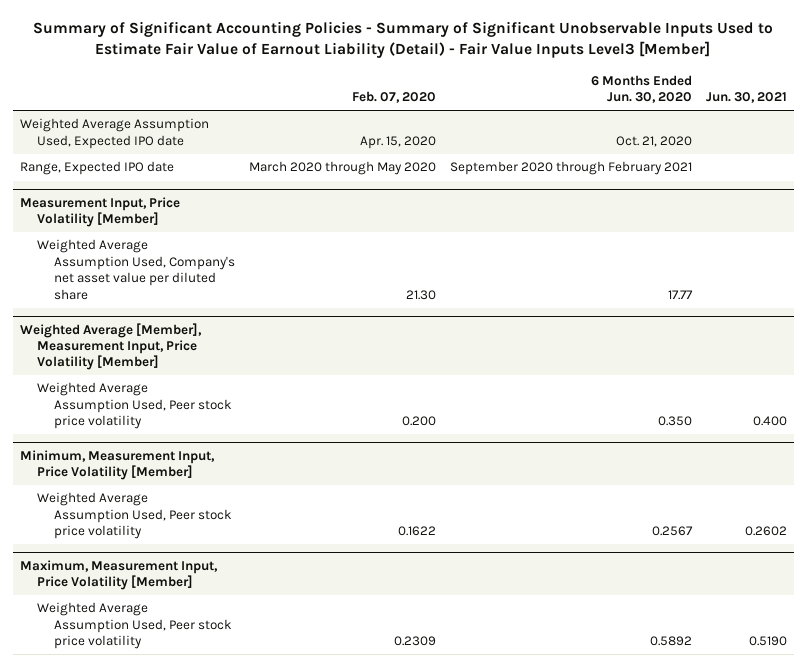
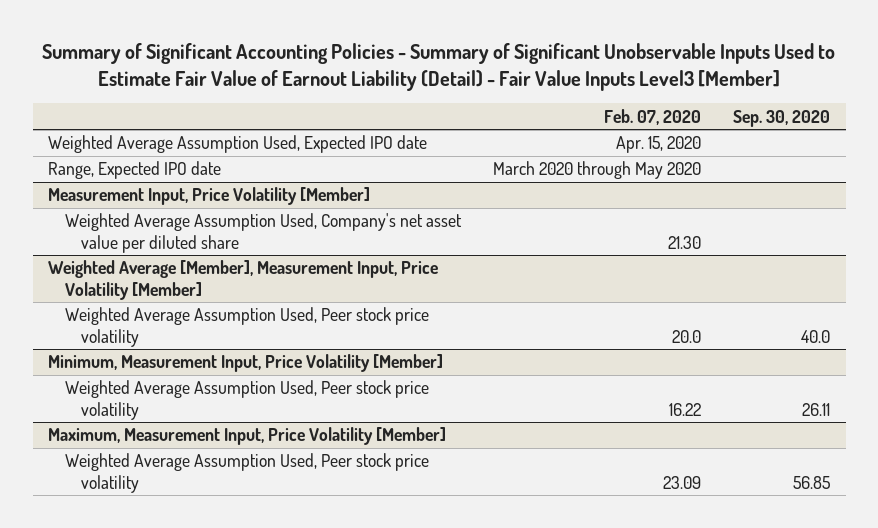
[590,74,692,104] 6 Months Ended Jun. 30, 2020 -> none
[705,92,787,104] Jun. 30, 2021 -> none
none -> [732,109,830,127] Sep. 30, 2020
[402,416,437,427] 0.200 -> [671,329,701,343] 20.0
[398,526,437,537] 0.1622 -> [668,402,701,416] 16.22
[394,636,437,647] 0.2309 -> [662,475,701,489] 23.09

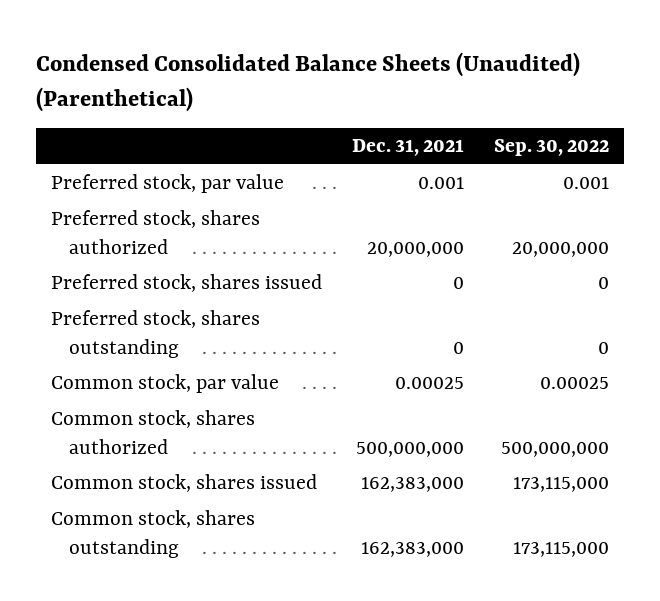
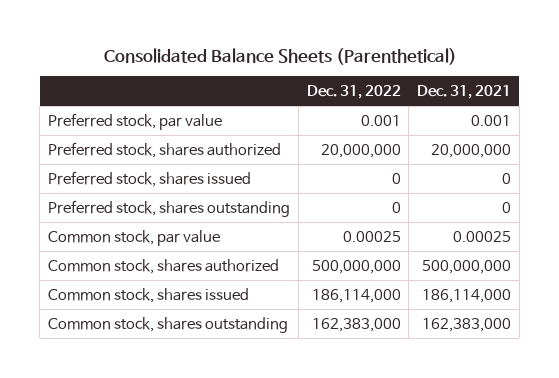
[35,51,580,112] Condensed Consolidated Balance Sheets (Unaudited) (Parenthetical) -> [103,48,457,66] Consolidated Balance Sheets (Parenthetical)
[494,139,610,157] Sep. 30, 2022 -> none
none -> [306,84,401,99] Dec. 31, 2022
[361,477,465,493] 162,383,000 -> [422,288,512,303] 186,114,000

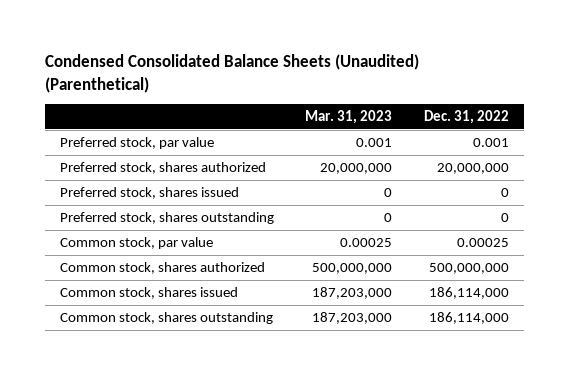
[103,48,457,66] Consolidated Balance Sheets (Parenthetical) -> [44,54,419,93] Condensed Consolidated Balance Sheets (Unaudited) (Parenthetical)
[417,84,512,99] Dec. 31, 2021 -> none
none -> [305,110,393,125] Mar. 31, 2023
[311,317,401,332] 162,383,000 -> [428,311,509,324] 186,114,000

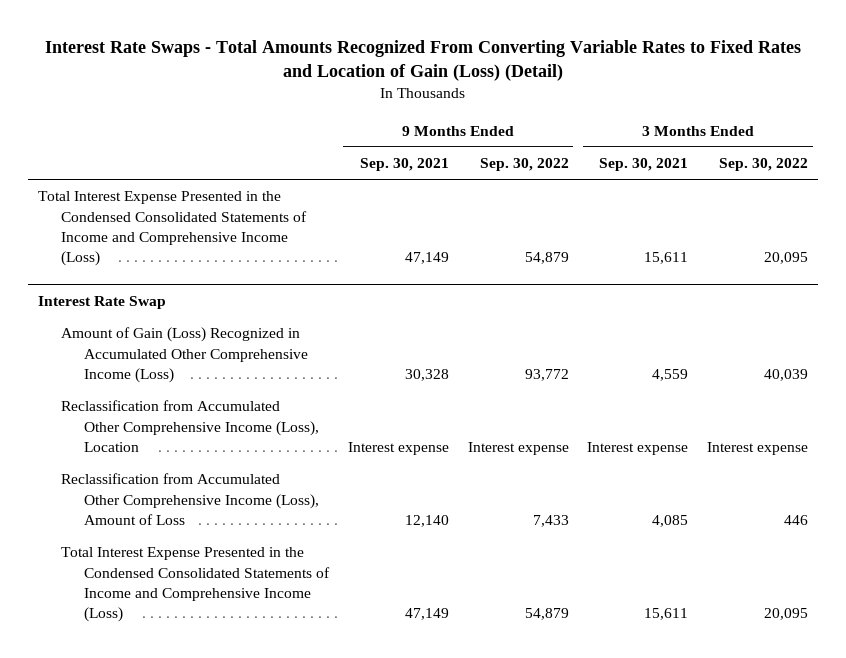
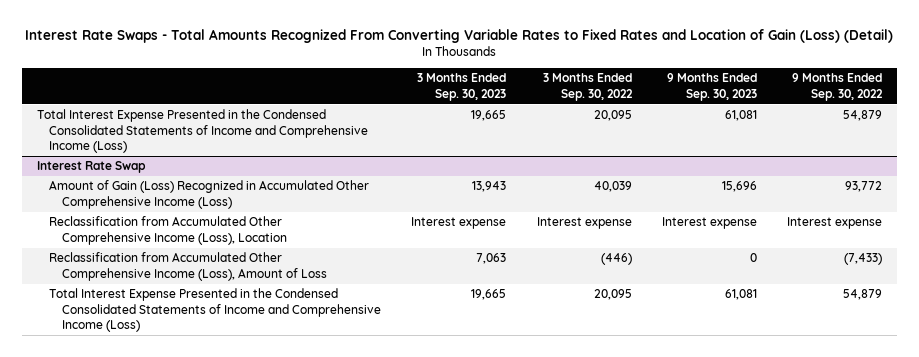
[359,158,449,172] Sep. 30, 2021 -> none
[599,158,689,172] Sep. 30, 2021 -> none
none -> [417,73,507,101] 3 Months Ended Sep. 30, 2023
none -> [666,73,757,101] 9 Months Ended Sep. 30, 2023
[532,515,569,528] 7,433 -> [844,253,883,266] (7,433)
[784,515,809,526] 446 -> [600,253,632,266] (446)

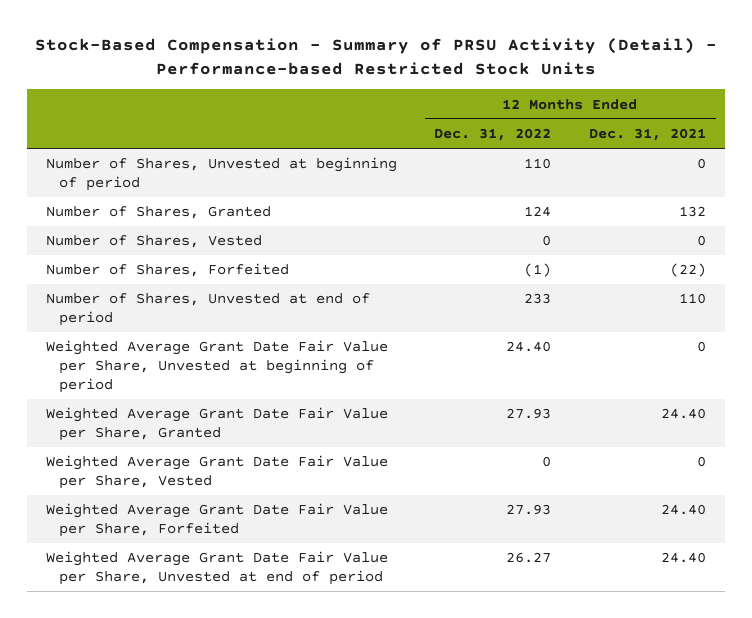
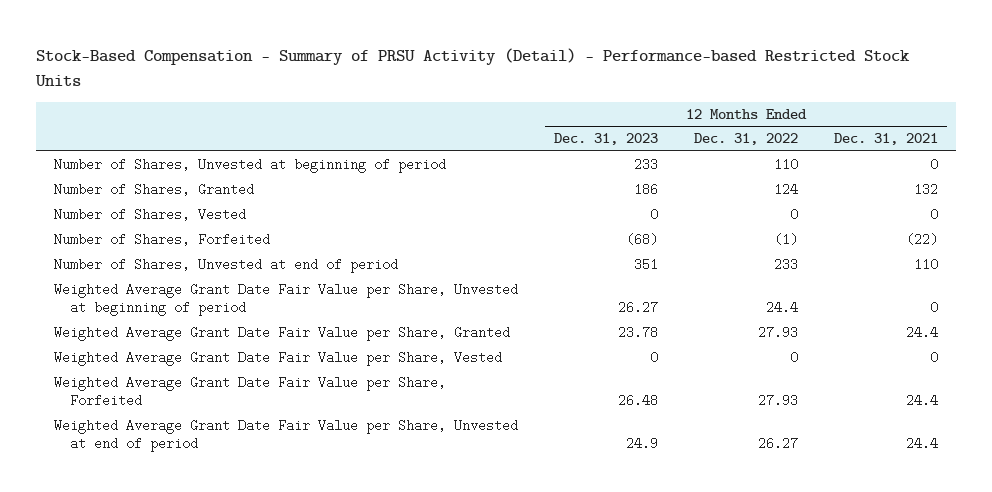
none -> [554,133,659,146] Dec. 31, 2023
[506,341,552,353] 24.40 -> [765,301,798,315] 24.4
[661,408,707,420] 24.40 -> [905,326,938,340] 24.4
[661,504,707,516] 24.40 -> [905,394,938,408] 24.4
[661,552,707,564] 24.40 -> [905,437,938,451] 24.4

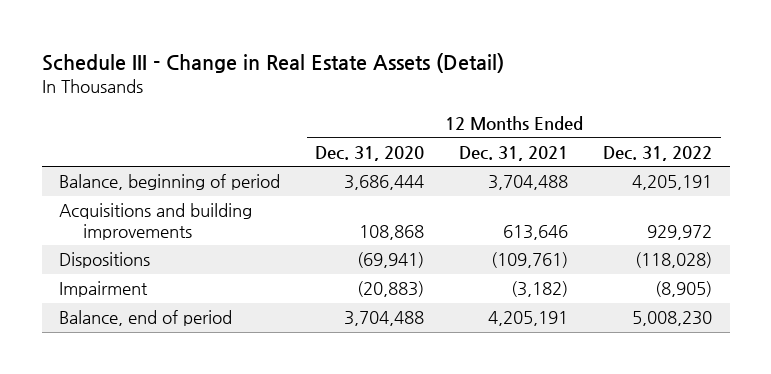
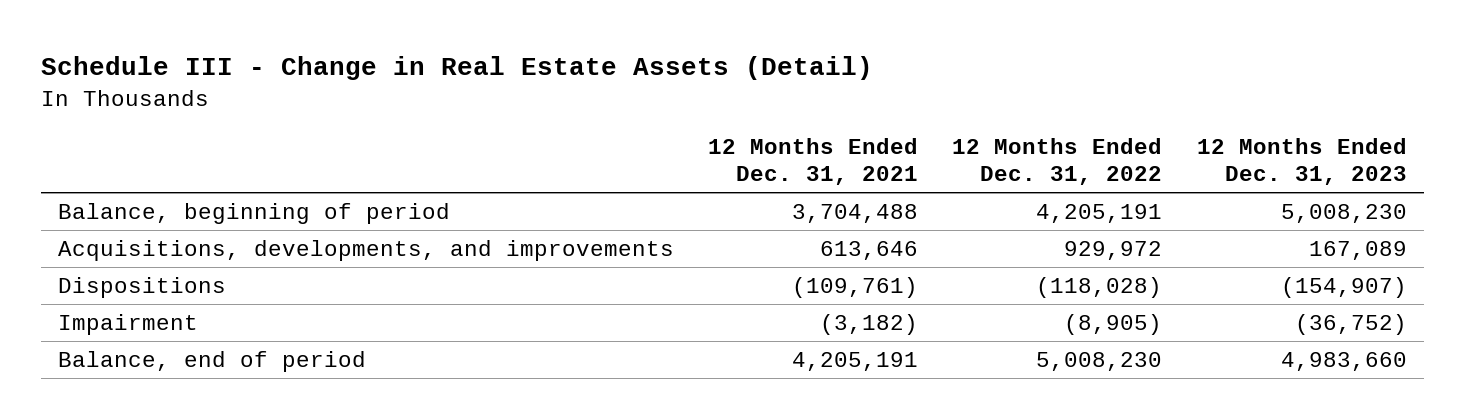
[315,145,425,161] Dec. 31, 2020 -> none
none -> [1196,138,1407,186] 12 Months Ended Dec. 31, 2023
[59,203,253,241] Acquisitions and building improvements -> [57,239,674,261] Acquisitions, developments, and improvements

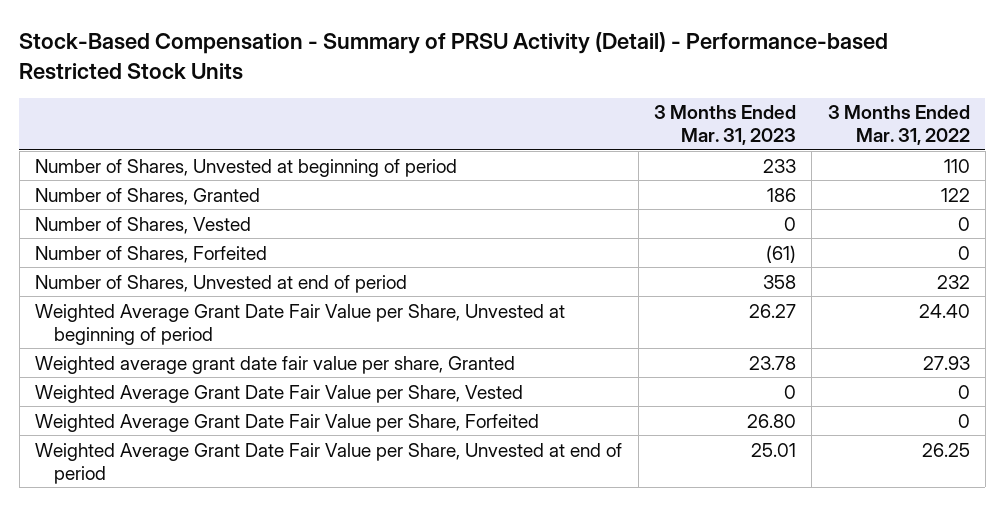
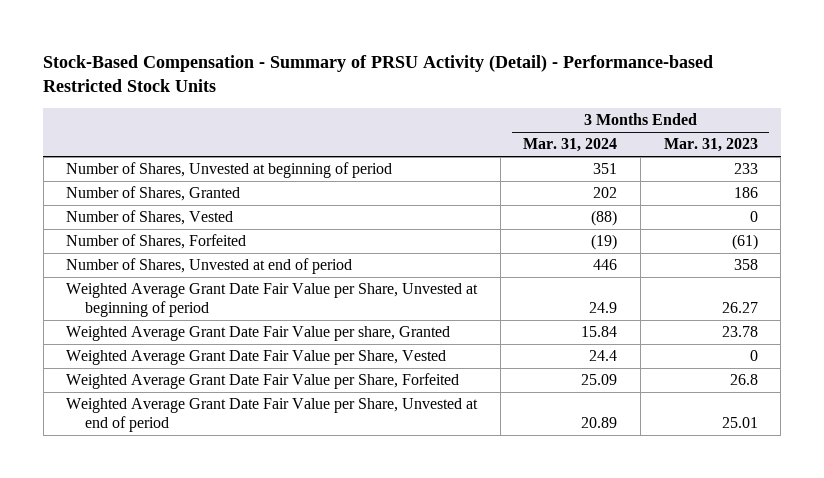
[827,105,970,146] 3 Months Ended Mar. 31, 2022 -> none
none -> [523,138,618,153] Mar. 31, 2024
[35,355,516,374] Weighted average grant date fair value per share, Granted -> [66,326,451,342] Weighted Average Grant Date Fair Value per share, Granted
[746,413,796,428] 26.80 -> [729,374,758,386] 26.8

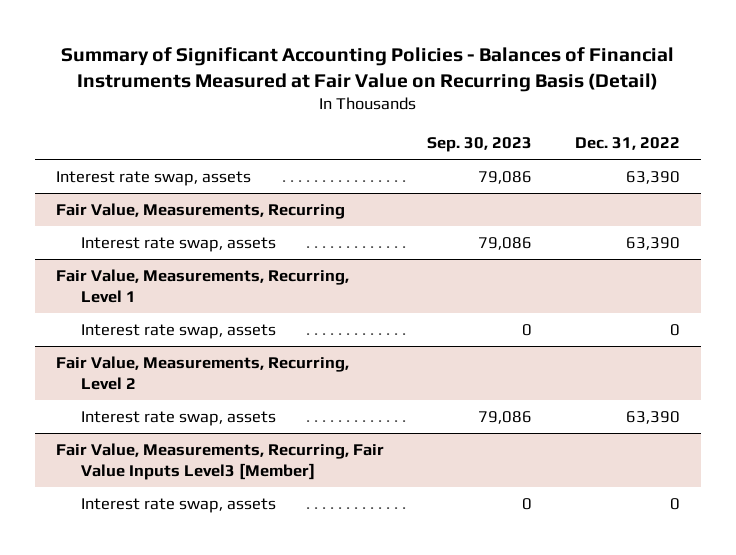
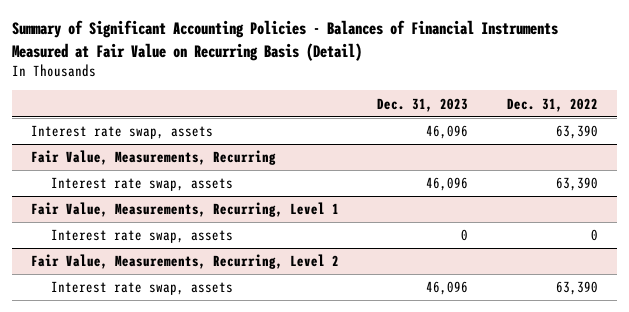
[426,137,532,153] Sep. 30, 2023 -> none
none -> [377,97,469,112] Dec. 31, 2023
[56,442,385,481] Fair Value, Measurements, Recurring, Fair Value Inputs Level3 [Member] -> none
[81,497,277,513] Interest rate swap, assets -> none

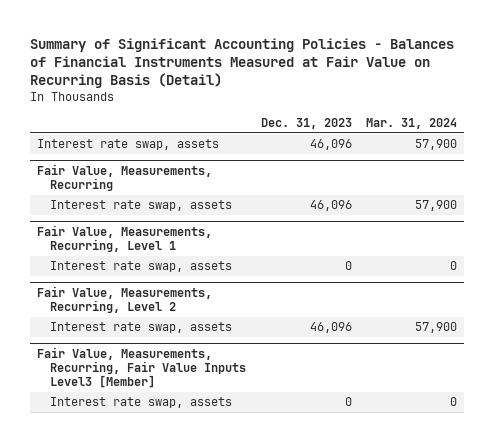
[506,97,598,112] Dec. 31, 2022 -> none
none -> [365,118,457,130] Mar. 31, 2024
none -> [37,347,247,389] Fair Value, Measurements, Recurring, Fair Value Inputs Level3 [Member]
none -> [50,397,233,409] Interest rate swap, assets

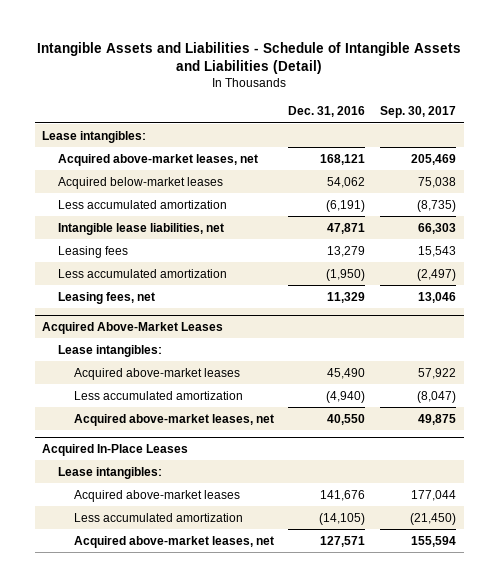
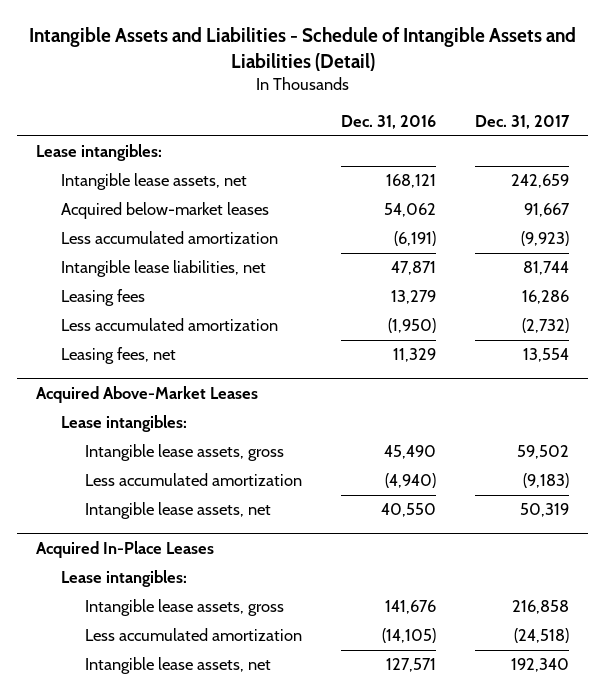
[380,106,457,119] Sep. 30, 2017 -> none
none -> [474,114,570,129] Dec. 31, 2017
[57,153,258,166] Acquired above-market leases, net -> [60,173,247,191] Intangible lease assets, net
[73,367,240,380] Acquired above-market leases -> [84,444,284,462] Intangible lease assets, gross
[73,413,274,426] Acquired above-market leases, net -> [84,502,271,520] Intangible lease assets, net
[73,489,240,502] Acquired above-market leases -> [84,599,284,617] Intangible lease assets, gross
[73,535,274,548] Acquired above-market leases, net -> [84,657,271,675] Intangible lease assets, net

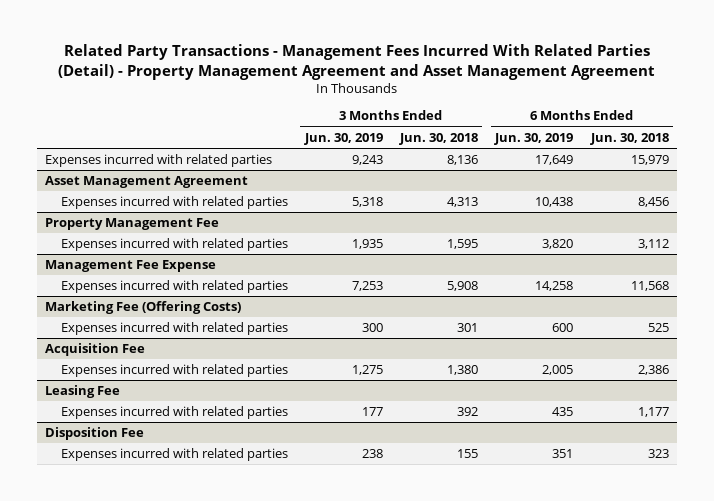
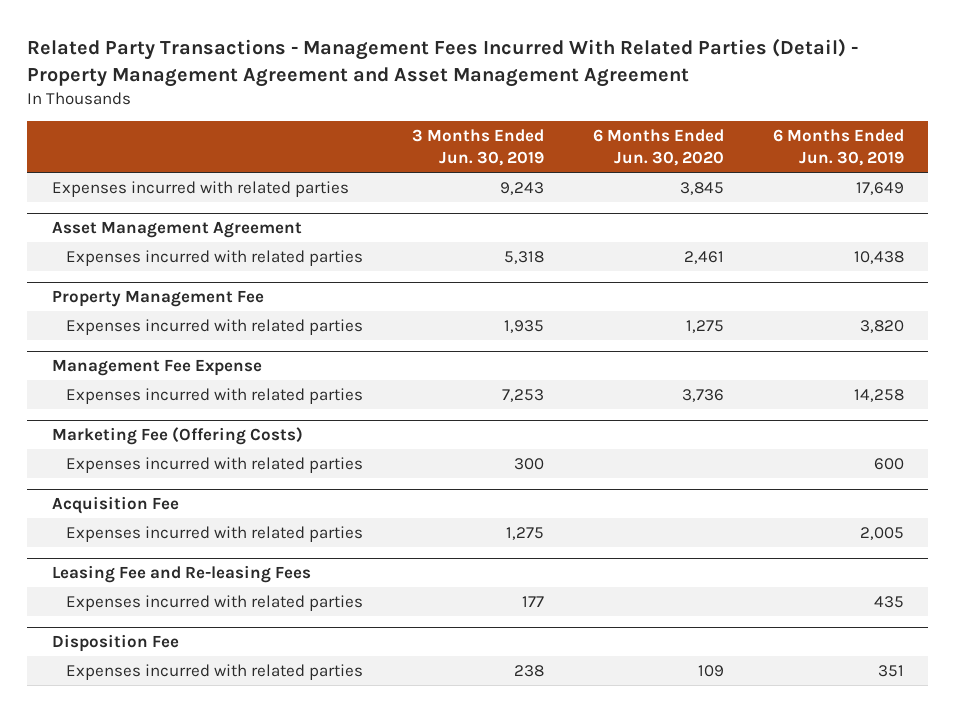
[399,132,479,145] Jun. 30, 2018 -> none
[589,132,669,145] Jun. 30, 2018 -> none
none -> [593,128,725,167] 6 Months Ended Jun. 30, 2020
[45,385,121,399] Leasing Fee -> [51,564,311,583] Leasing Fee and Re-leasing Fees

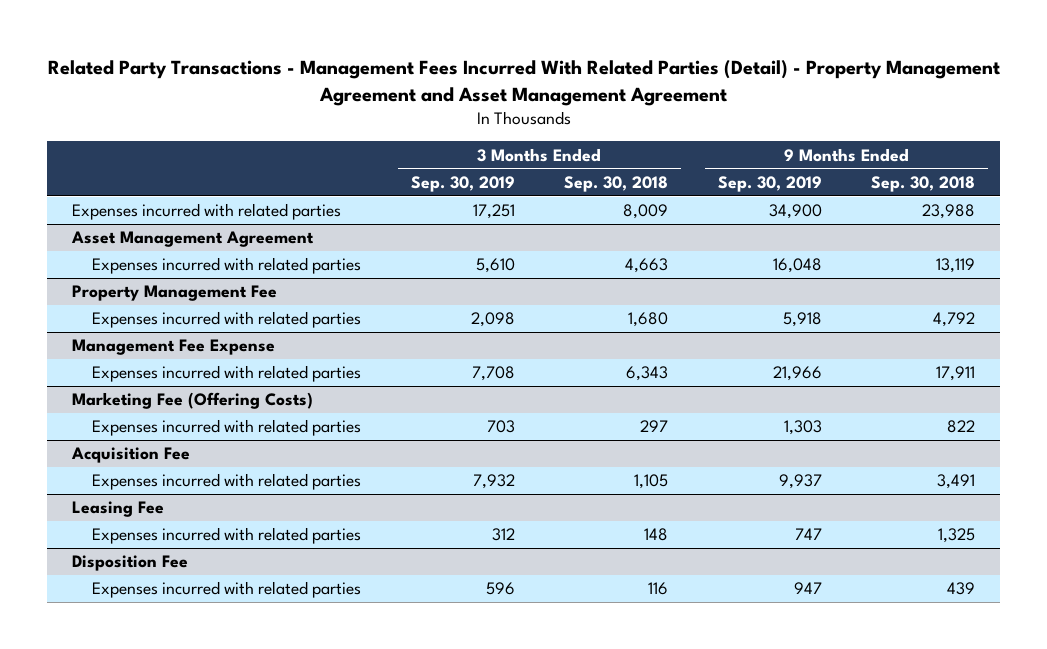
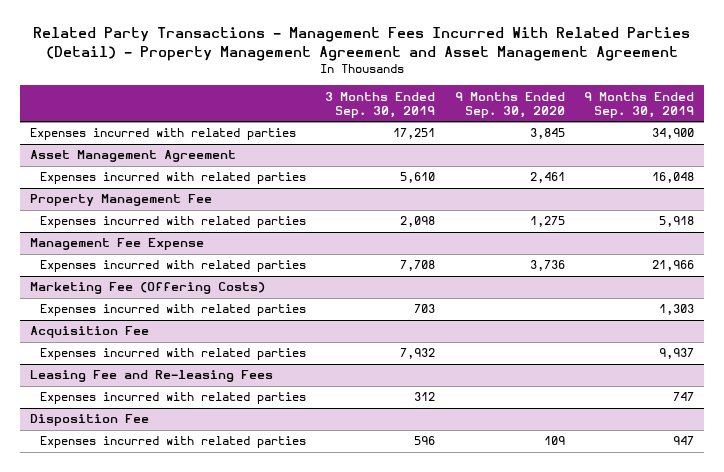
[564,175,669,192] Sep. 30, 2018 -> none
[871,175,976,192] Sep. 30, 2018 -> none
none -> [454,91,565,118] 9 Months Ended Sep. 30, 2020
[71,501,164,518] Leasing Fee -> [29,370,273,383] Leasing Fee and Re-leasing Fees

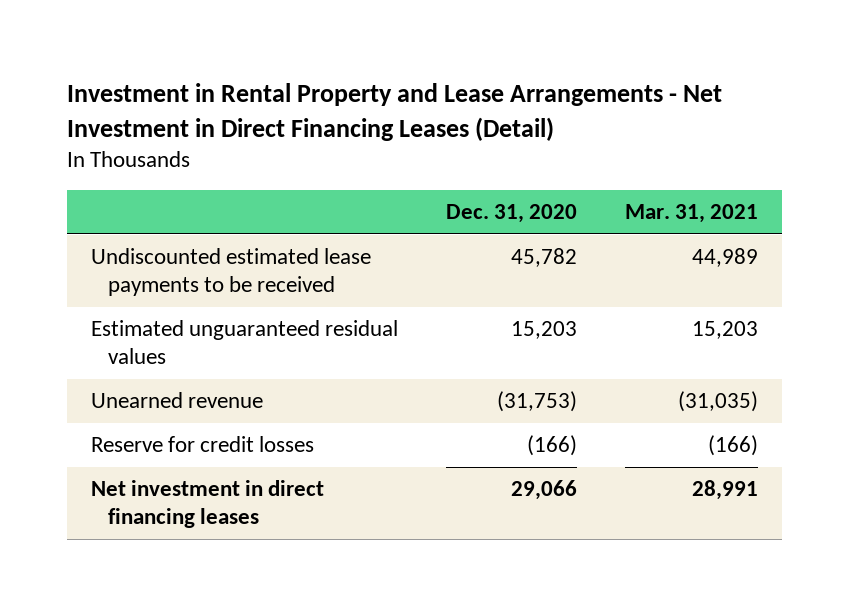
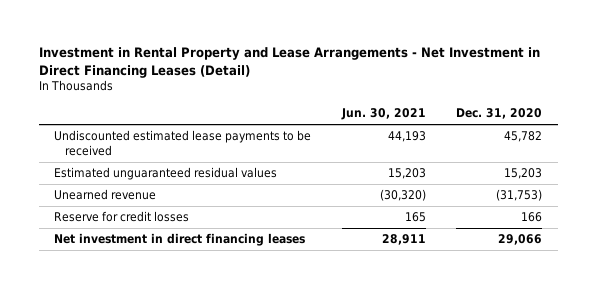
[624,204,758,224] Mar. 31, 2021 -> none
none -> [340,108,426,121] Jun. 30, 2021
[526,435,577,457] (166) -> [521,212,543,223] 166

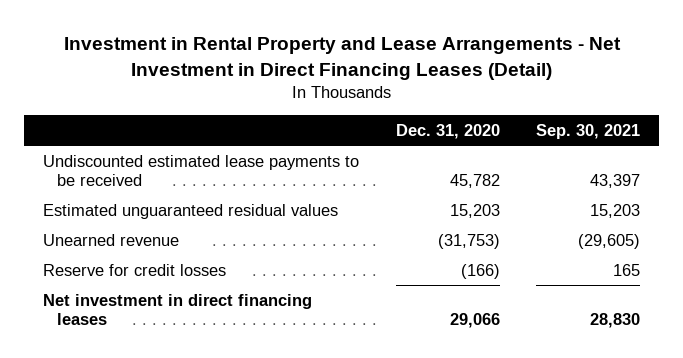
[340,108,426,121] Jun. 30, 2021 -> none
none -> [536,123,641,139] Sep. 30, 2021
[521,212,543,223] 166 -> [460,263,500,279] (166)

